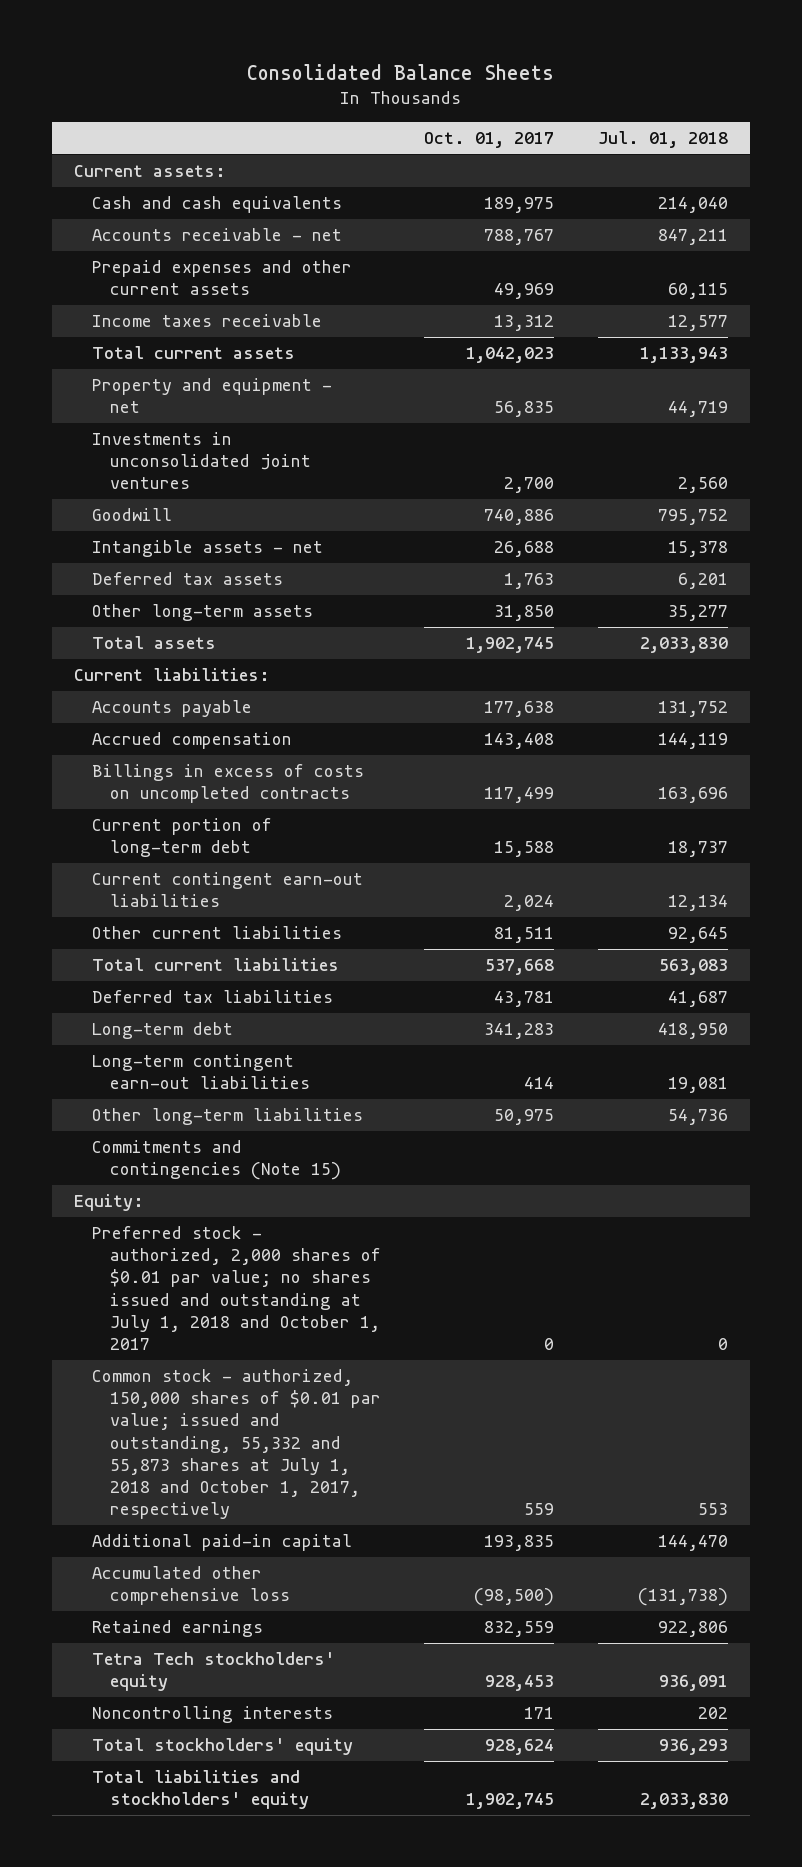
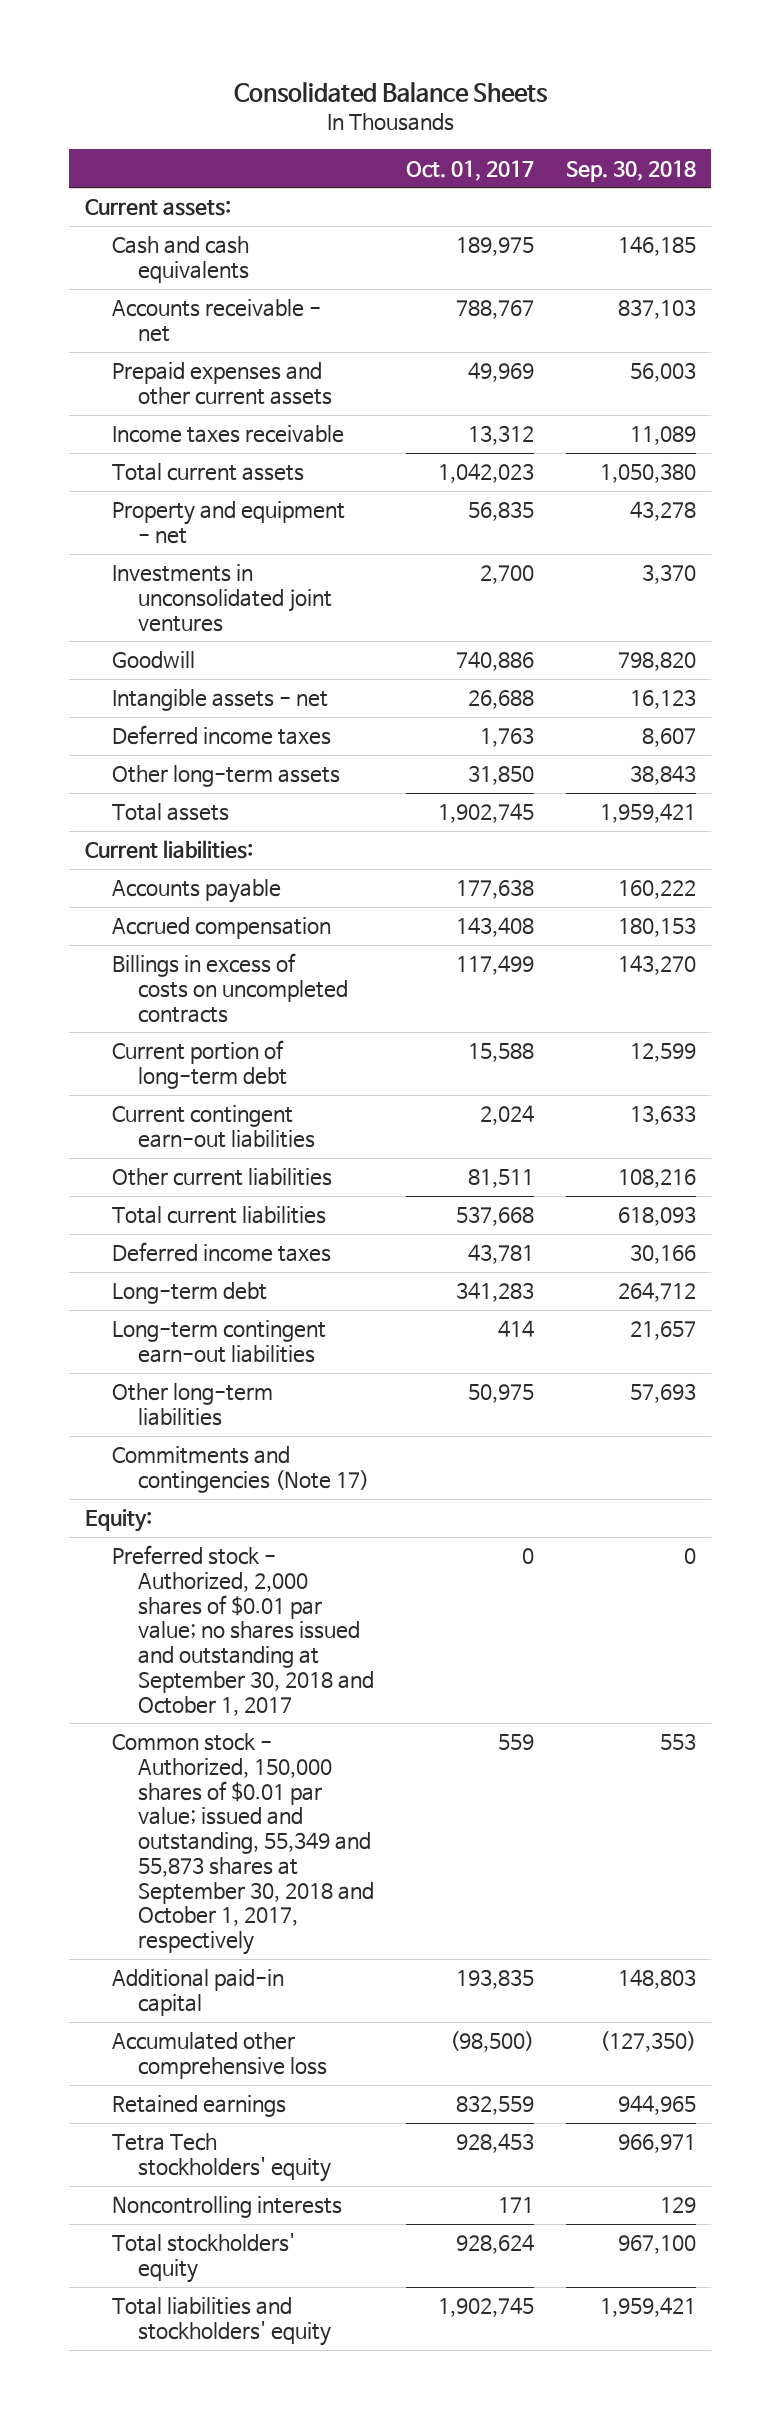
[597,130,728,148] Jul. 01, 2018 -> none
none -> [565,159,696,182] Sep. 30, 2018
[92,572,284,586] Deferred tax assets -> [111,725,331,746] Deferred income taxes
[92,990,334,1004] Deferred tax liabilities -> [111,1242,331,1263] Deferred income taxes
[92,1140,342,1181] Commitments and contingencies (Note 15) -> [111,1446,370,1494] Commitments and contingencies (Note 17)
[92,1226,382,1350] Preferred stock - authorized, 2,000 shares of $0.01 par value; no shares issued and outstanding at July 1, 2018 and October 1, 2017 -> [111,1545,375,1716] Preferred stock - Authorized, 2,000 shares of $0.01 par value; no shares issued and outstanding at September 30, 2018 and October 1, 2017
[92,1369,382,1520] Common stock - authorized, 150,000 shares of $0.01 par value; issued and outstanding, 55,332 and 55,873 shares at July 1, 2018 and October 1, 2017, respectively -> [111,1733,375,1956] Common stock - Authorized, 150,000 shares of $0.01 par value; issued and outstanding, 55,349 and 55,873 shares at September 30, 2018 and October 1, 2017, respectively

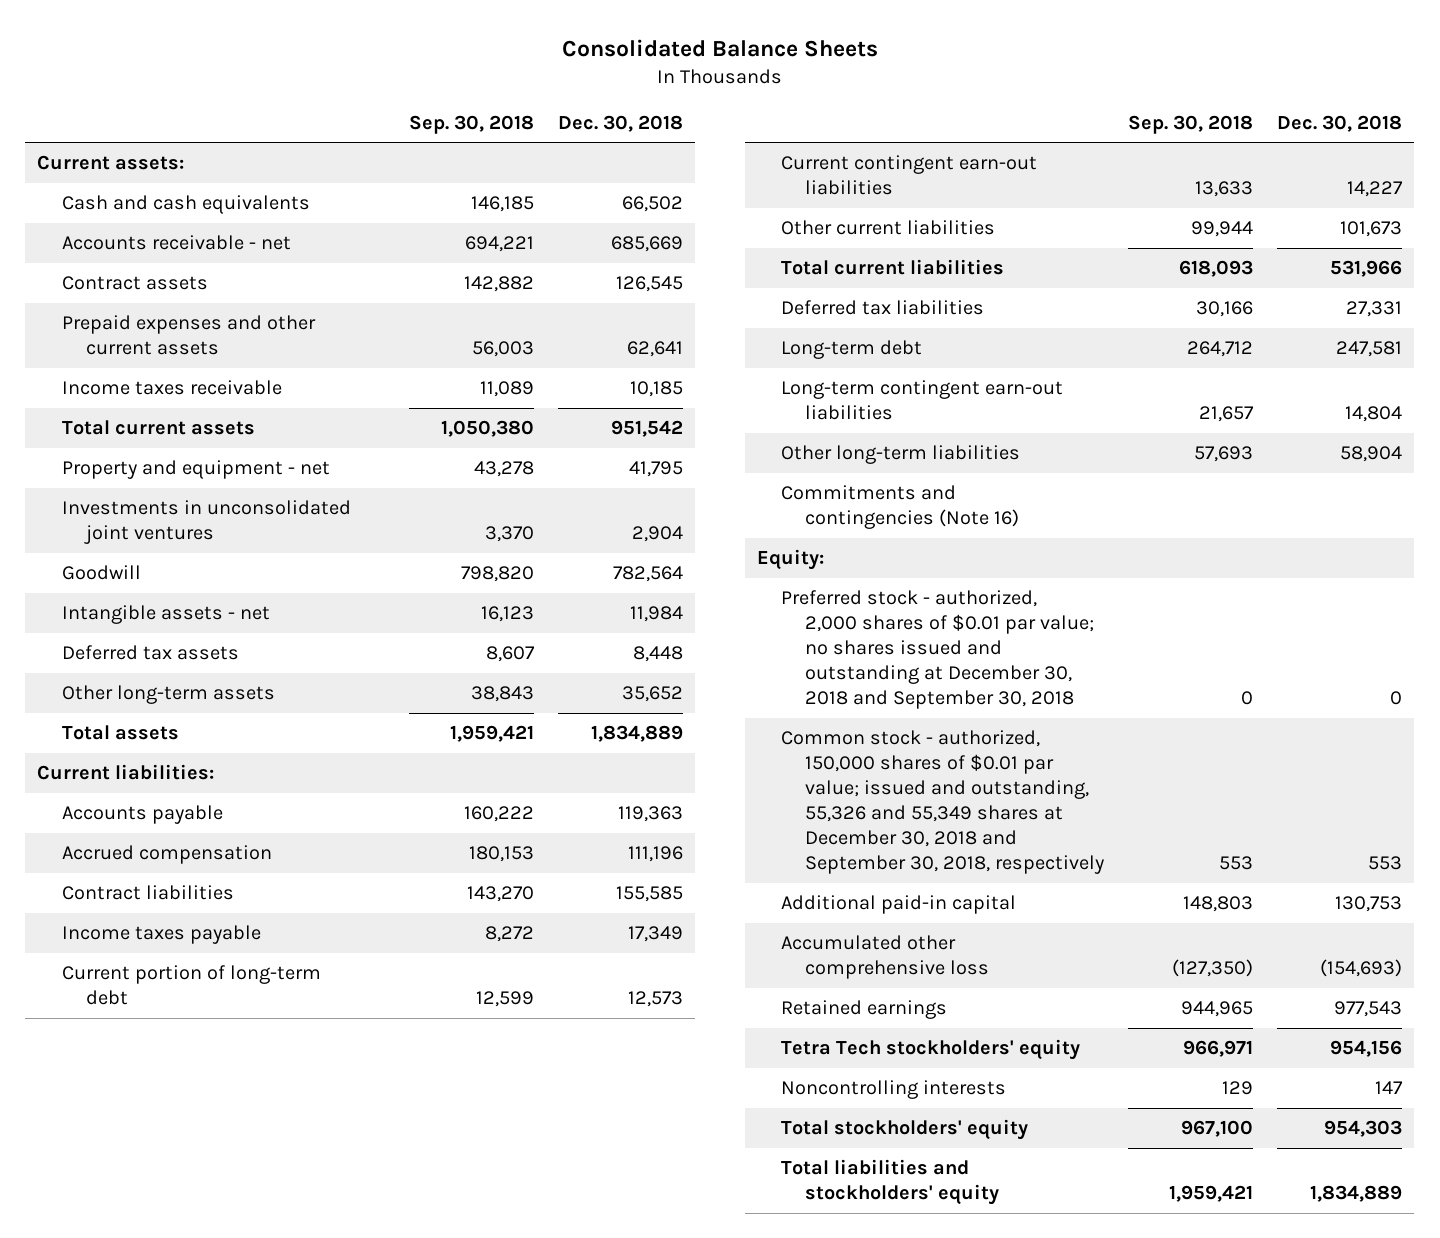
[405,159,534,181] Oct. 01, 2017 -> none
none -> [558,114,684,132] Dec. 30, 2018
[617,299,696,320] 837,103 -> [465,236,535,253] 694,221
none -> [61,276,208,291] Contract assets
[111,725,331,746] Deferred income taxes -> [61,645,239,661] Deferred tax assets
[111,953,349,1023] Billings in excess of costs on uncompleted contracts -> [61,885,234,901] Contract liabilities
none -> [61,925,261,945] Income taxes payable
[617,1169,696,1189] 108,216 -> [1191,221,1254,238] 99,944
[111,1242,331,1263] Deferred income taxes -> [780,300,984,316] Deferred tax liabilities
[111,1446,370,1494] Commitments and contingencies (Note 17) -> [780,485,1020,530] Commitments and contingencies (Note 16)
[111,1545,375,1716] Preferred stock - Authorized, 2,000 shares of $0.01 par value; no shares issued and outstanding at September 30, 2018 and October 1, 2017 -> [780,590,1095,710] Preferred stock - authorized, 2,000 shares of $0.01 par value; no shares issued and outstanding at December 30, 2018 and September 30, 2018
[111,1733,375,1956] Common stock - Authorized, 150,000 shares of $0.01 par value; issued and outstanding, 55,349 and 55,873 shares at September 30, 2018 and October 1, 2017, respectively -> [780,730,1105,875] Common stock - authorized, 150,000 shares of $0.01 par value; issued and outstanding, 55,326 and 55,349 shares at December 30, 2018 and September 30, 2018, respectively

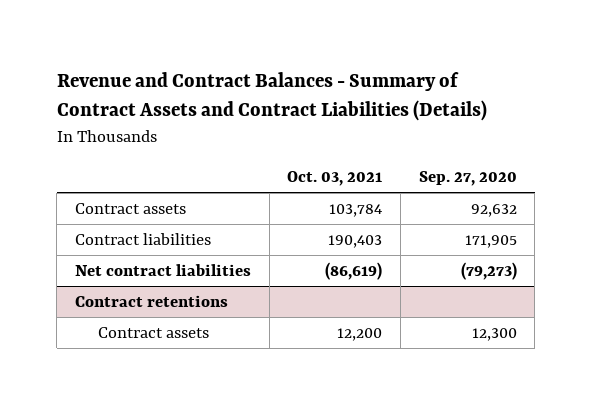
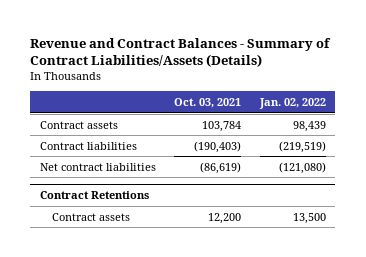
[56,71,487,122] Revenue and Contract Balances - Summary of Contract Assets and Contract Liabilities (Details) -> [30,37,332,68] Revenue and Contract Balances - Summary of Contract Liabilities/Assets (Details)
[418,171,517,187] Sep. 27, 2020 -> none
none -> [258,98,326,110] Jan. 02, 2022
[328,234,383,248] 190,403 -> [194,140,242,153] (190,403)
[75,294,229,307] Contract retentions -> [39,191,149,200] Contract Retentions

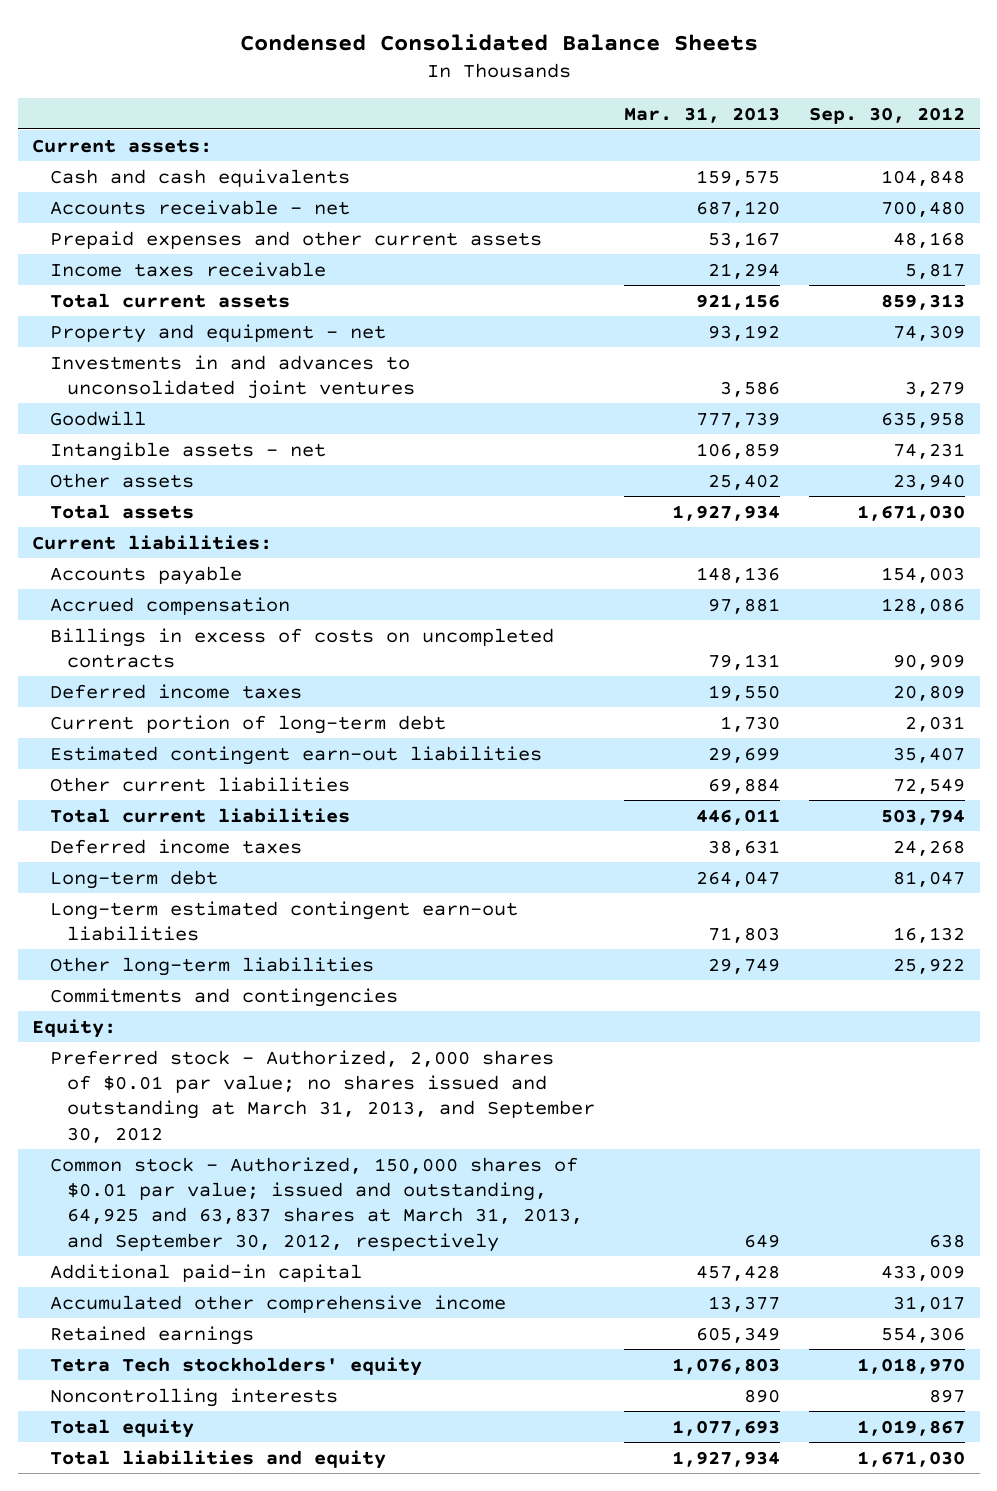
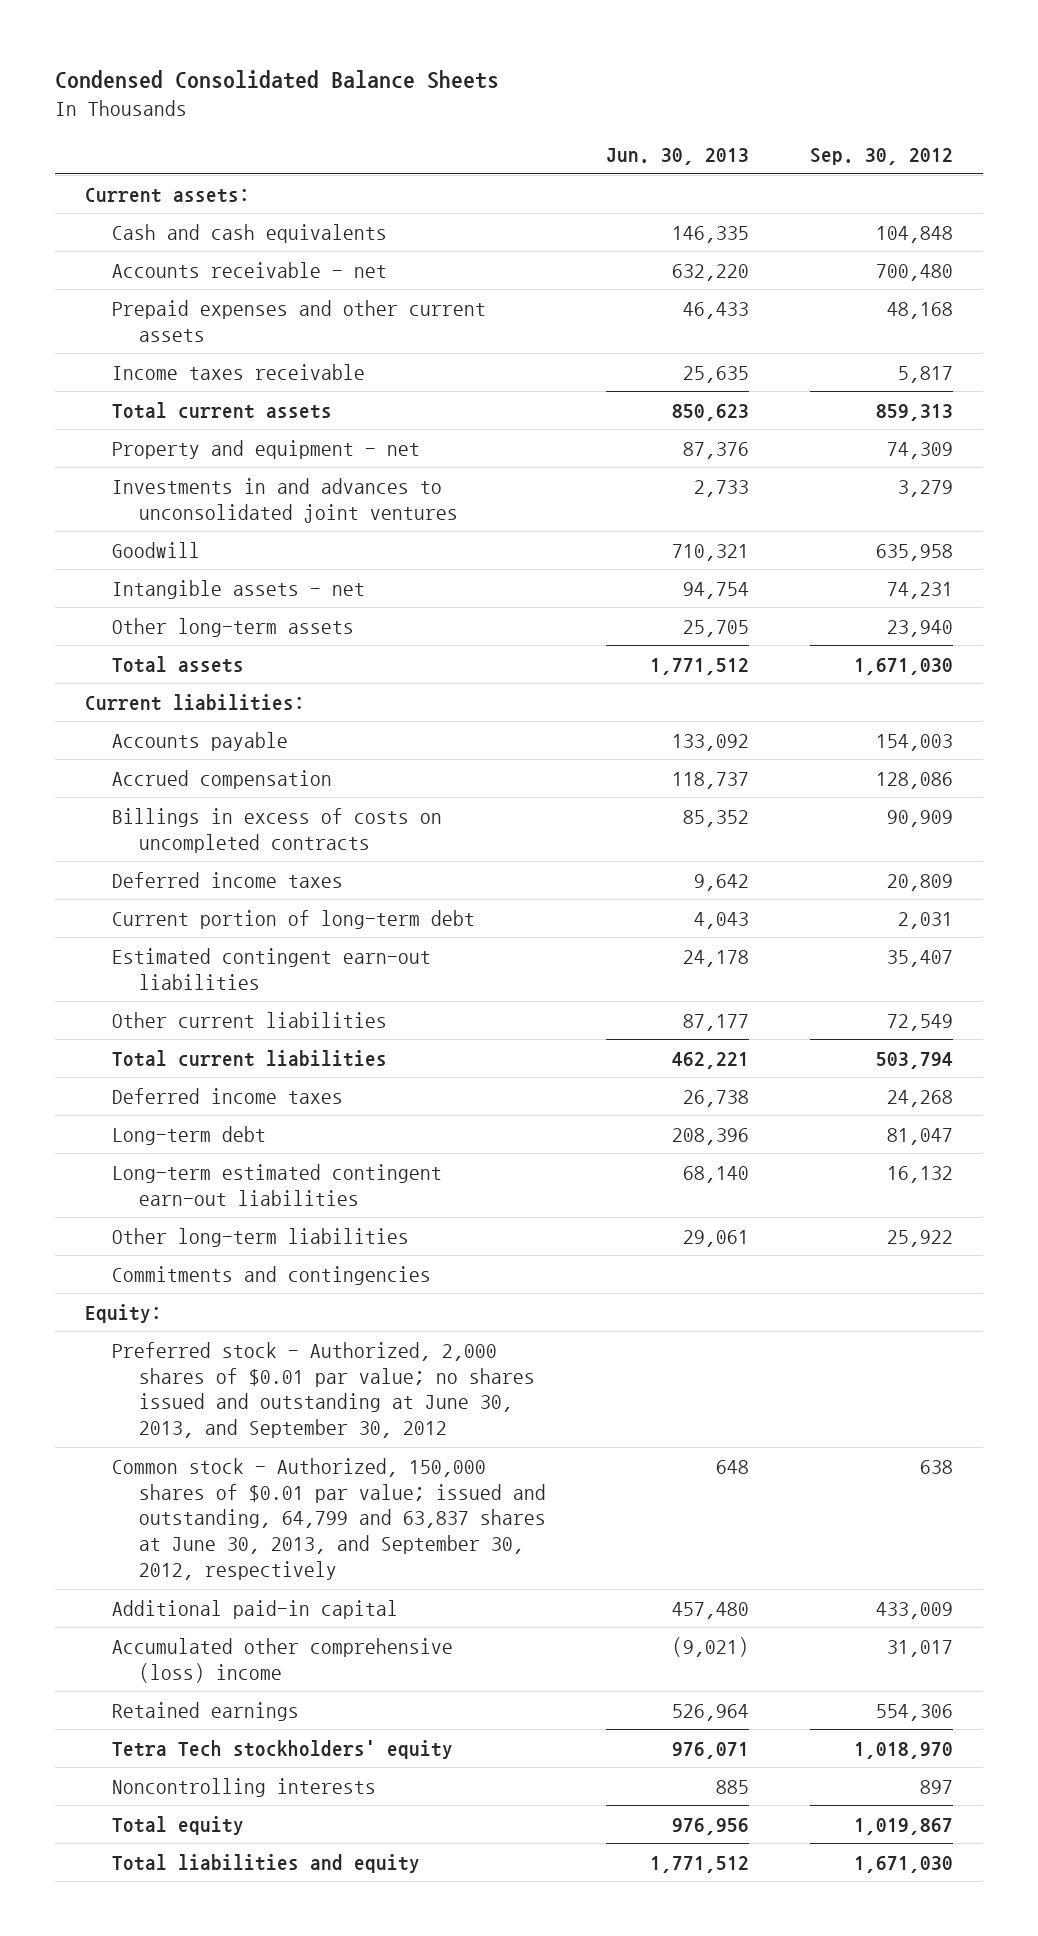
[624,106,781,123] Mar. 31, 2013 -> none
none -> [606,148,750,166] Jun. 30, 2013
[49,472,194,488] Other assets -> [112,617,355,637] Other long-term assets
[49,1049,596,1143] Preferred stock - Authorized, 2,000 shares of $0.01 par value; no shares issued and outstanding at March 31, 2013, and September 30, 2012 -> [112,1341,535,1439] Preferred stock - Authorized, 2,000 shares of $0.01 par value; no shares issued and outstanding at June 30, 2013, and September 30, 2012
[49,1156,584,1252] Common stock - Authorized, 150,000 shares of $0.01 par value; issued and outstanding, 64,925 and 63,837 shares at March 31, 2013, and September 30, 2012, respectively -> [112,1457,546,1580] Common stock - Authorized, 150,000 shares of $0.01 par value; issued and outstanding, 64,799 and 63,837 shares at June 30, 2013, and September 30, 2012, respectively
[49,1294,506,1313] Accumulated other comprehensive income -> [112,1637,454,1683] Accumulated other comprehensive (loss) income

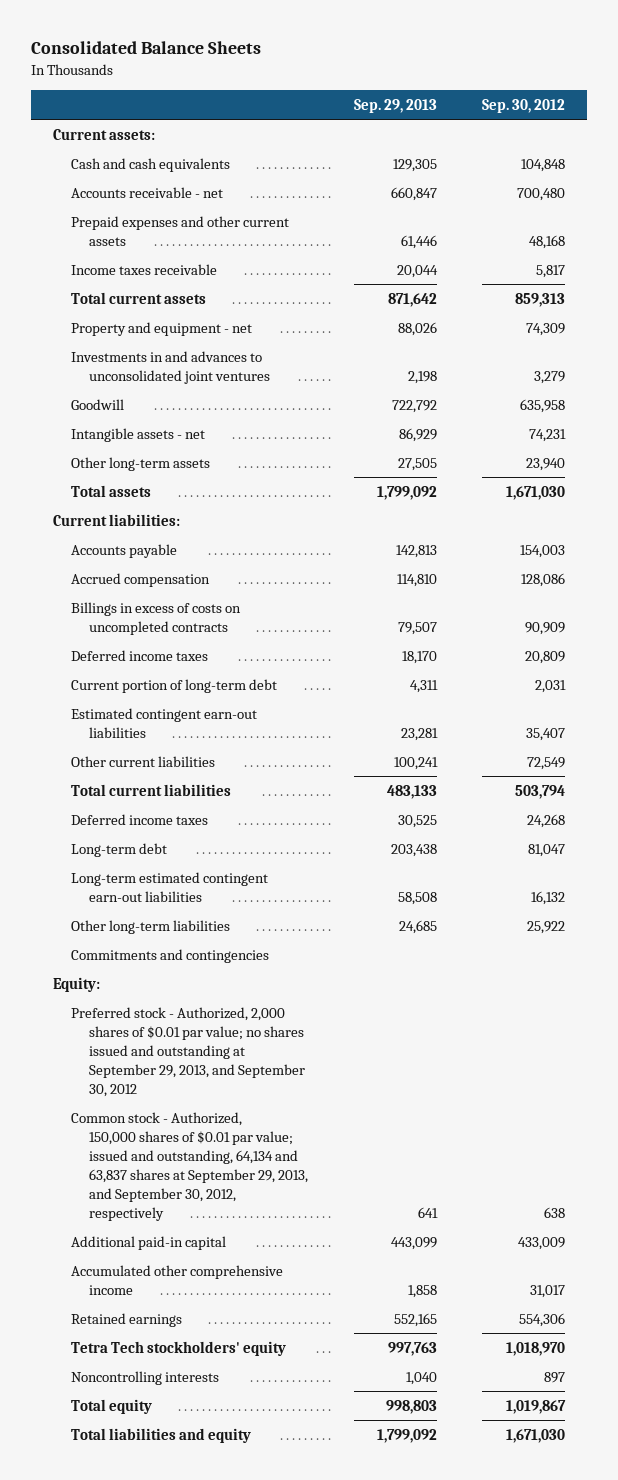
[54,69,499,89] Condensed Consolidated Balance Sheets -> [30,41,261,55] Consolidated Balance Sheets
[606,148,750,166] Jun. 30, 2013 -> none
none -> [353,98,437,113] Sep. 29, 2013
[112,1341,535,1439] Preferred stock - Authorized, 2,000 shares of $0.01 par value; no shares issued and outstanding at June 30, 2013, and September 30, 2012 -> [71,1006,306,1097] Preferred stock - Authorized, 2,000 shares of $0.01 par value; no shares issued and outstanding at September 29, 2013, and September 30, 2012
[112,1457,546,1580] Common stock - Authorized, 150,000 shares of $0.01 par value; issued and outstanding, 64,799 and 63,837 shares at June 30, 2013, and September 30, 2012, respectively -> [71,1111,309,1221] Common stock - Authorized, 150,000 shares of $0.01 par value; issued and outstanding, 64,134 and 63,837 shares at September 29, 2013, and September 30, 2012, respectively
[112,1637,454,1683] Accumulated other comprehensive (loss) income -> [71,1264,284,1295] Accumulated other comprehensive income

